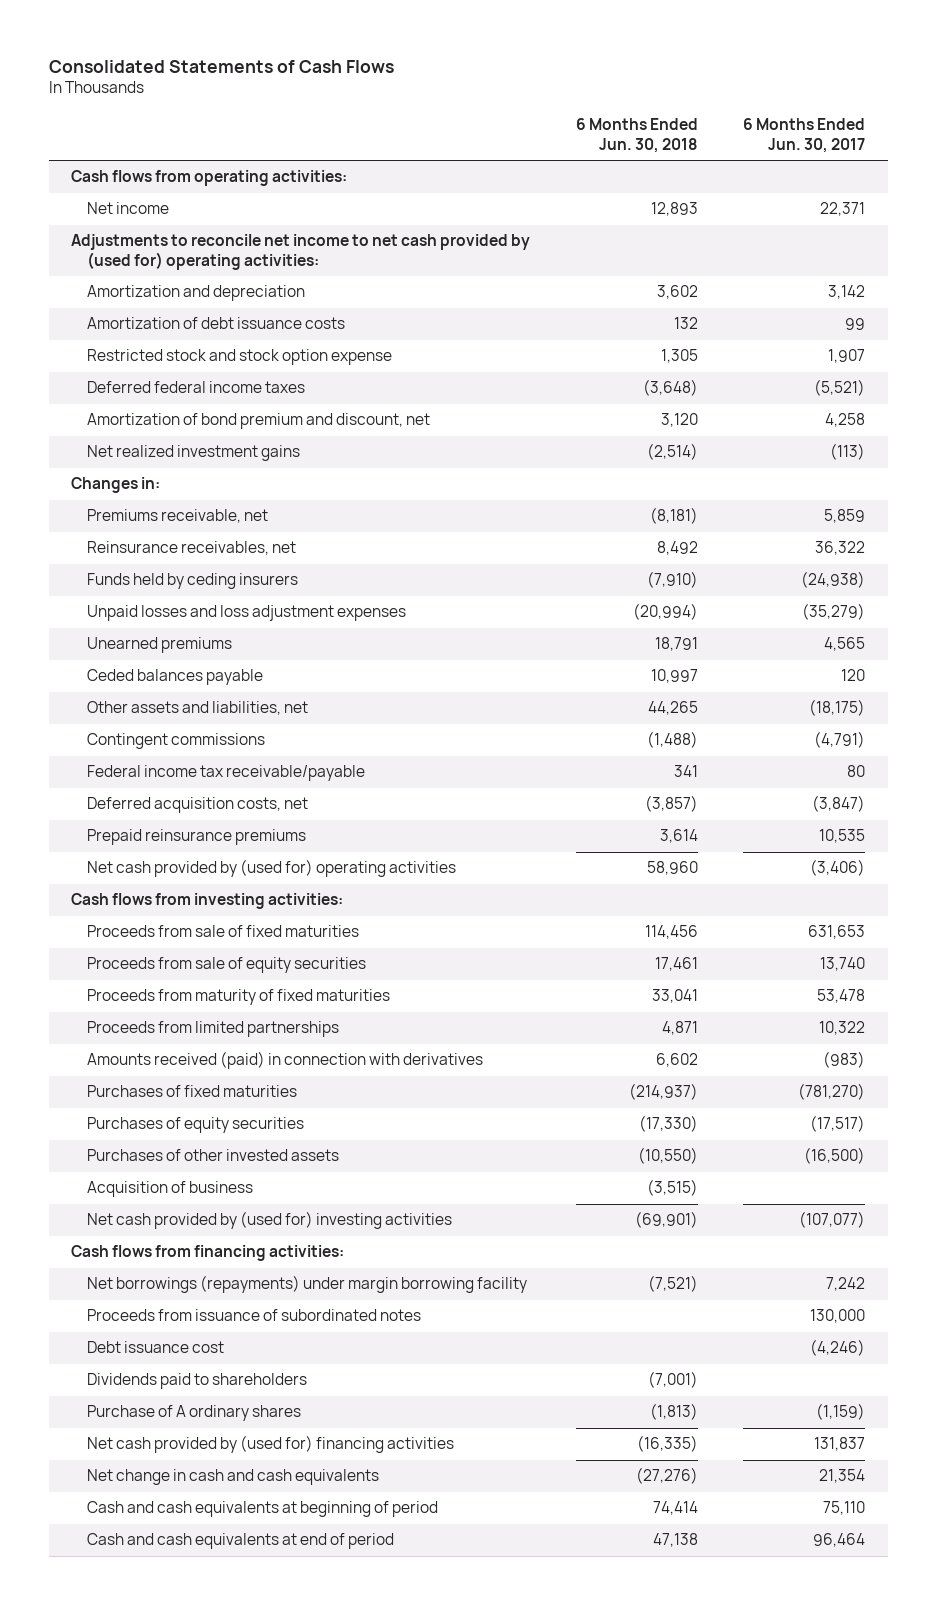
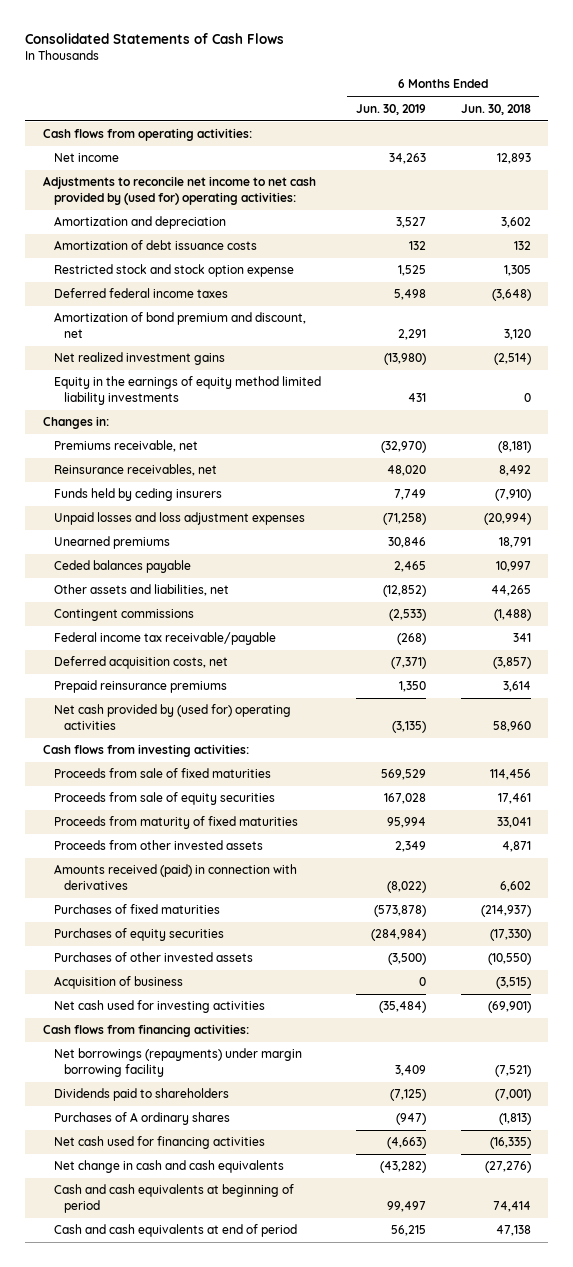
[743,118,866,153] 6 Months Ended Jun. 30, 2017 -> none
none -> [355,103,426,115] Jun. 30, 2019
none -> [53,376,321,405] Equity in the earnings of equity method limited liability investments
[87,1021,340,1038] Proceeds from limited partnerships -> [53,840,263,851] Proceeds from other invested assets
[87,1211,453,1230] Net cash provided by (used for) investing activities -> [53,1000,265,1014] Net cash used for investing activities
[87,1309,422,1322] Proceeds from issuance of subordinated notes -> none
[87,1341,225,1354] Debt issuance cost -> none
[87,1405,302,1422] Purchase of A ordinary shares -> [53,1112,230,1126] Purchases of A ordinary shares
[87,1435,455,1454] Net cash provided by (used for) financing activities -> [53,1136,265,1150] Net cash used for financing activities

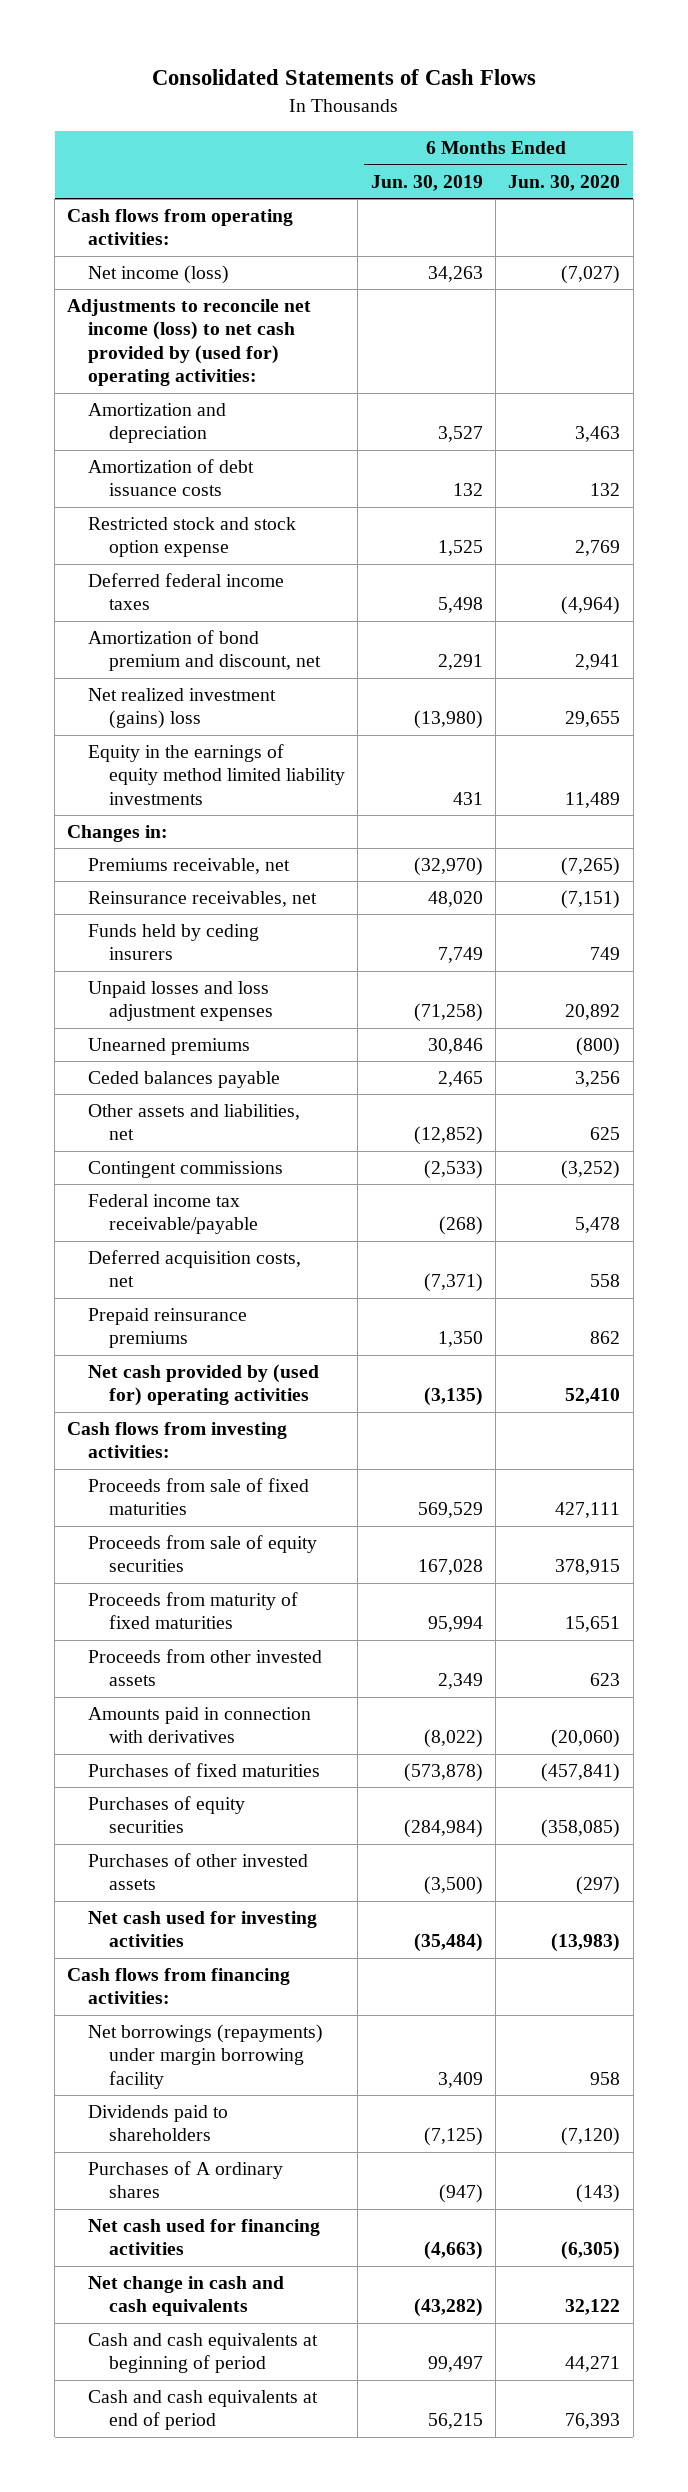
[460,103,531,115] Jun. 30, 2018 -> none
none -> [508,174,621,191] Jun. 30, 2020
[53,153,119,163] Net income -> [88,265,230,285] Net income (loss)
[42,176,316,205] Adjustments to reconcile net income to net cash provided by (used for) operating activities: -> [67,299,312,387] Adjustments to reconcile net income (loss) to net cash provided by (used for) operating activities:
[53,352,225,366] Net realized investment gains -> [88,688,277,730] Net realized investment (gains) loss
[53,864,297,890] Amounts received (paid) in connection with derivatives -> [88,1707,312,1744] Amounts paid in connection with derivatives
[53,976,183,990] Acquisition of business -> none

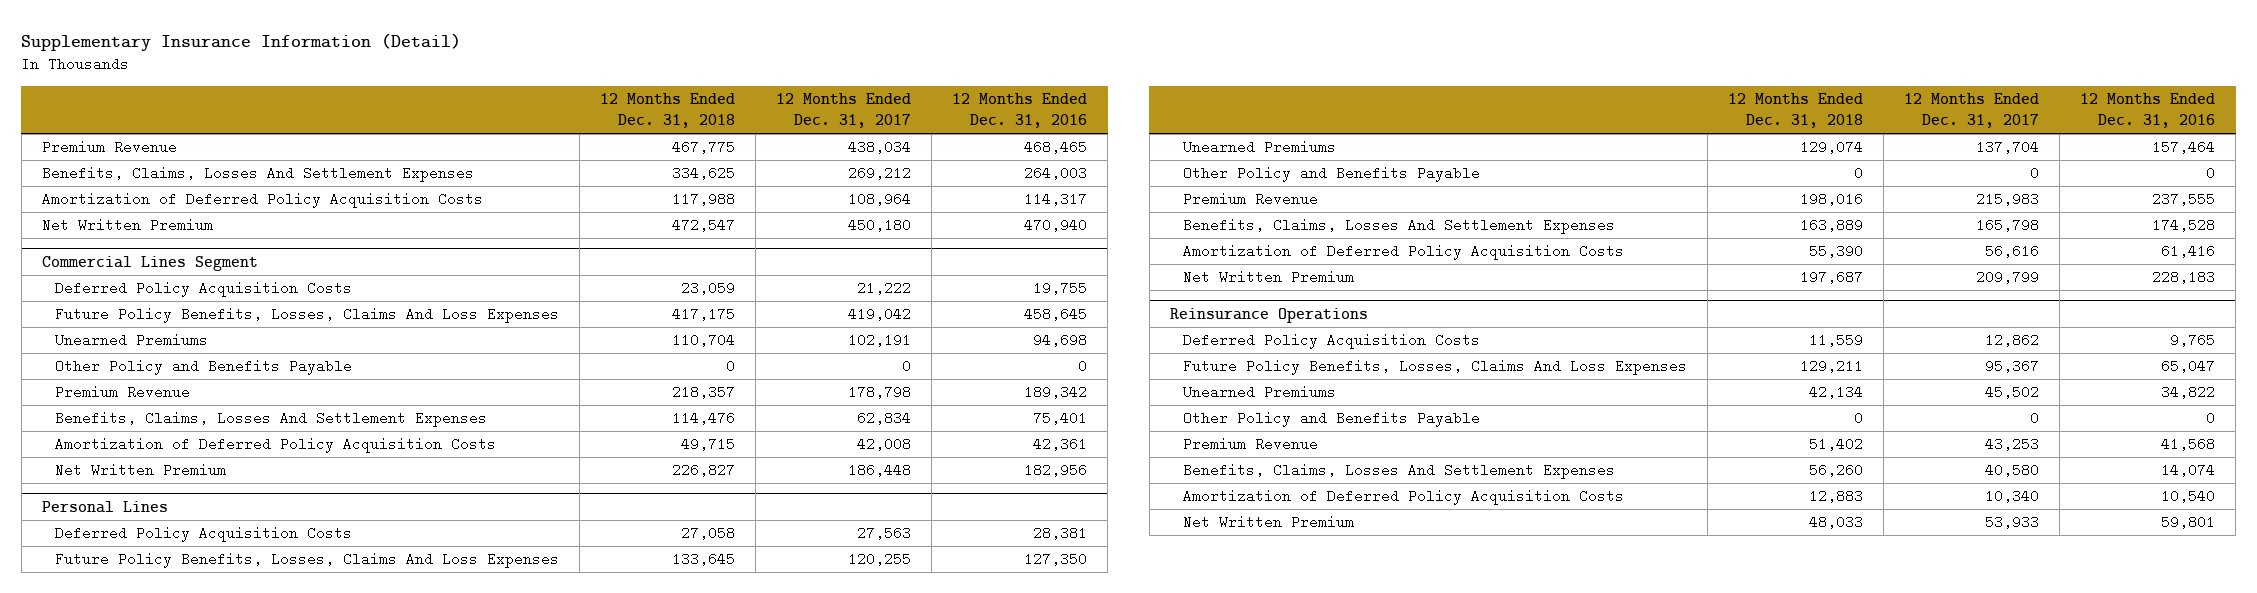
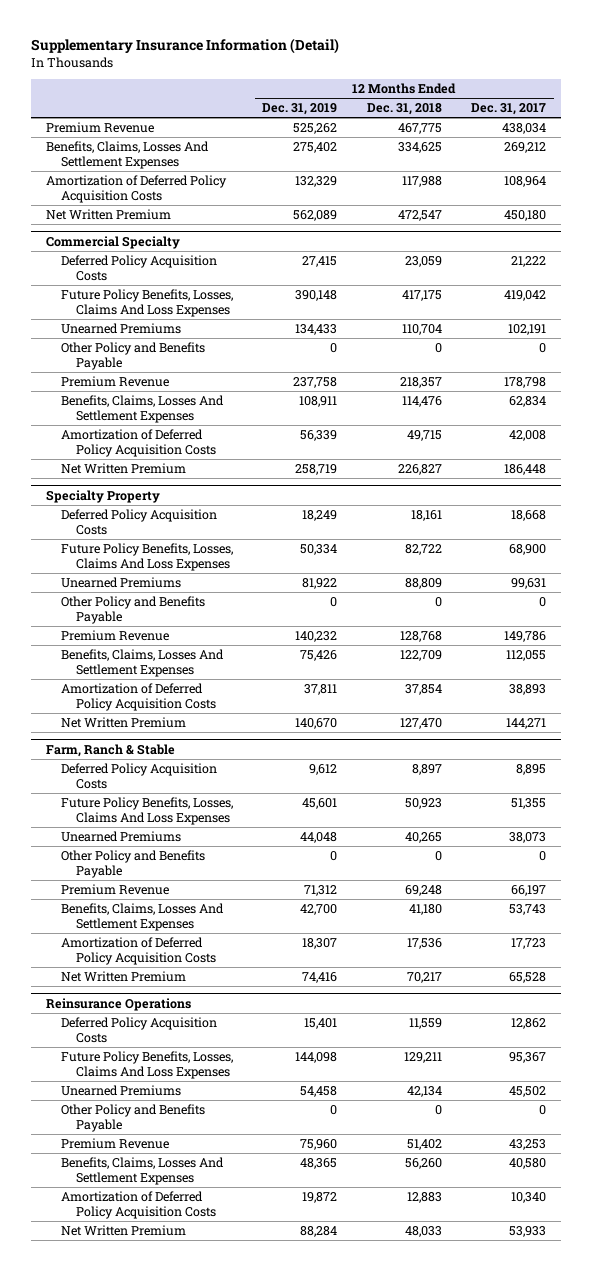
[952,93,1088,129] 12 Months Ended Dec. 31, 2016 -> none
none -> [262,103,338,116] Dec. 31, 2019
[41,255,258,271] Commercial Lines Segment -> none
none -> [45,235,180,249] Commercial Specialty
[41,500,168,513] Personal Lines -> none
none -> [45,489,160,503] Specialty Property
[680,526,735,541] 27,058 -> [410,509,442,521] 18,161
[856,526,911,541] 27,563 -> [511,509,547,521] 18,668
[671,552,735,567] 133,645 -> [404,543,442,555] 82,722
[847,552,911,567] 120,255 -> [509,543,547,555] 68,900
[1799,140,1863,155] 129,074 -> [404,577,442,589] 88,809
[1975,140,2039,155] 137,704 -> [511,577,547,589] 99,631
[1799,192,1863,207] 198,016 -> [399,630,442,642] 128,768
[1975,192,2039,207] 215,983 -> [504,630,547,642] 149,786
[1799,218,1863,233] 163,889 -> [399,649,442,661] 122,709
[1975,218,2039,233] 165,798 -> [506,649,547,661] 112,055
[1808,244,1863,259] 55,390 -> [404,683,442,695] 37,854
[1984,244,2039,259] 56,616 -> [509,683,547,695] 38,893
[1799,270,1863,285] 197,687 -> [399,717,442,729] 127,470
[1975,270,2039,285] 209,799 -> [506,717,547,729] 144,271
none -> [45,743,175,757] Farm, Ranch & Stable
none -> [60,762,217,790] Deferred Policy Acquisition Costs
none -> [60,796,233,826] Future Policy Benefits, Losses, Claims And Loss Expenses
none -> [60,830,181,842] Unearned Premiums
none -> [60,849,205,879] Other Policy and Benefits Payable
none -> [60,883,169,895] Premium Revenue
none -> [60,902,224,932] Benefits, Claims, Losses And Settlement Expenses
none -> [60,936,217,966] Amortization of Deferred Policy Acquisition Costs
none -> [60,970,186,982] Net Written Premium

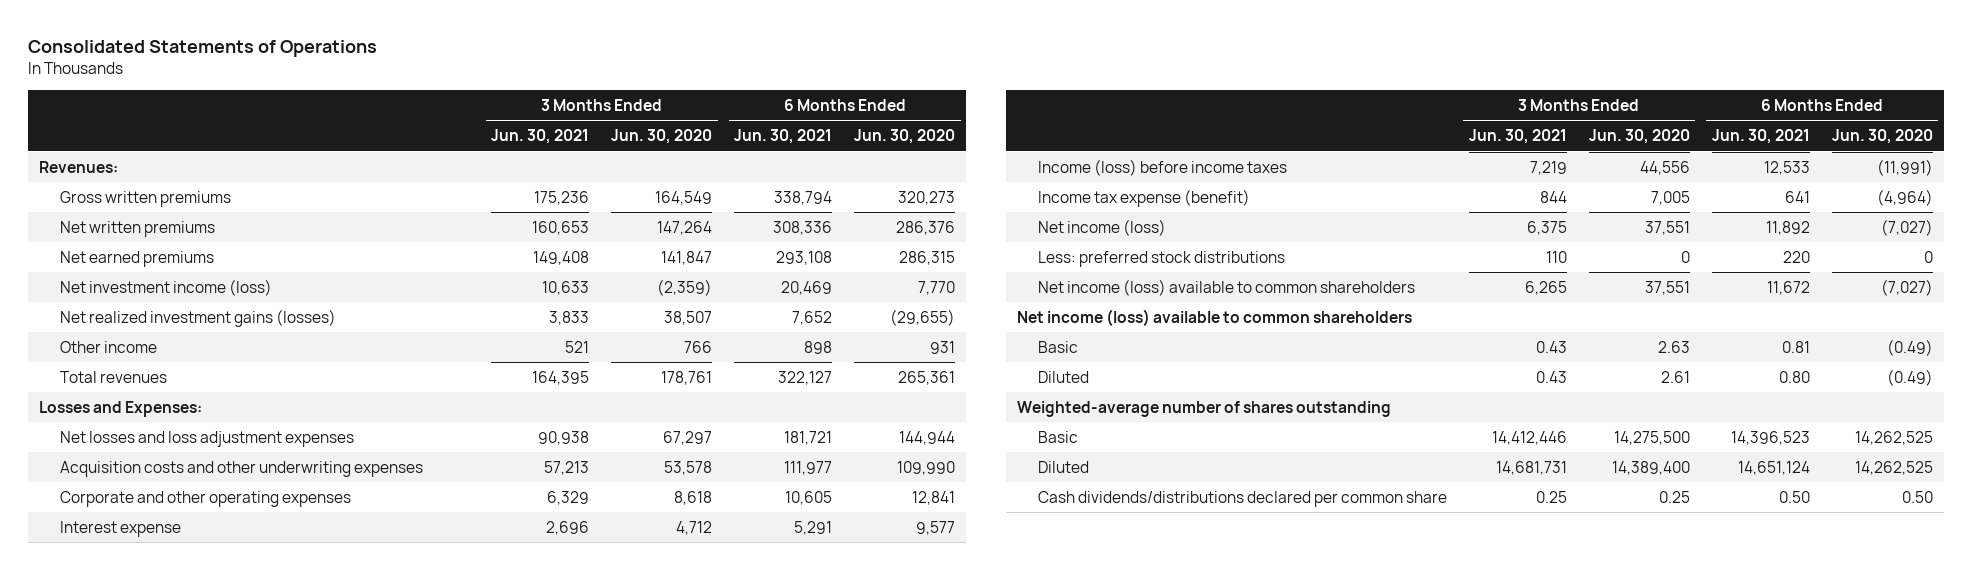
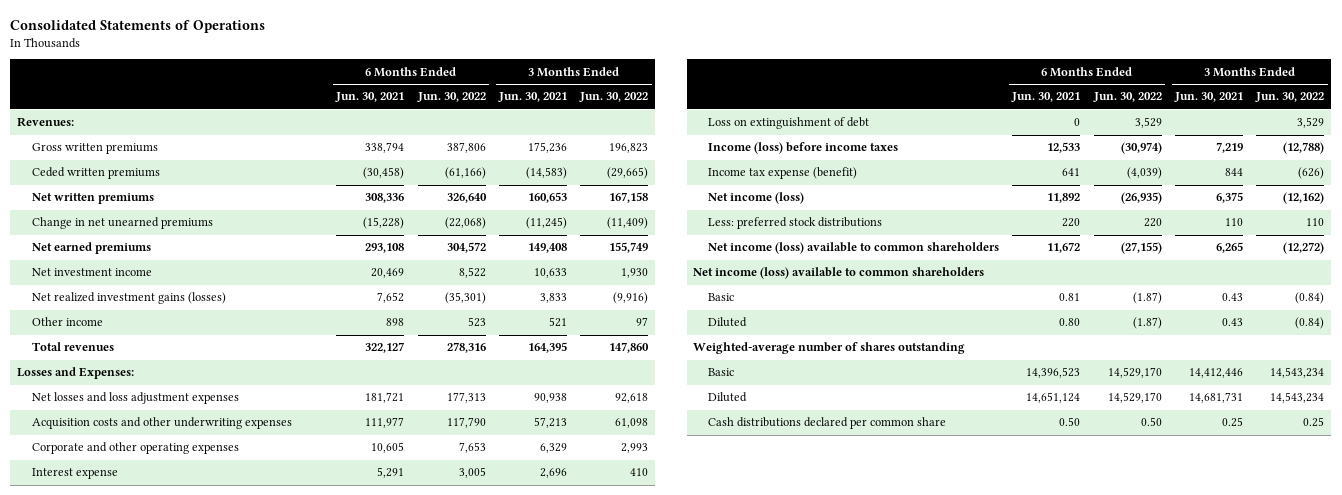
[611,129,713,145] Jun. 30, 2020 -> none
[854,129,956,145] Jun. 30, 2020 -> none
none -> [416,92,486,103] Jun. 30, 2022
none -> [579,92,649,103] Jun. 30, 2022
none -> [31,167,160,180] Ceded written premiums
none -> [31,217,213,230] Change in net unearned premiums
[60,278,273,296] Net investment income (loss) -> [31,268,152,277] Net investment income
none -> [708,117,870,130] Loss on extinguishment of debt
[1037,490,1447,507] Cash dividends/distributions declared per common share -> [708,417,947,430] Cash distributions declared per common share

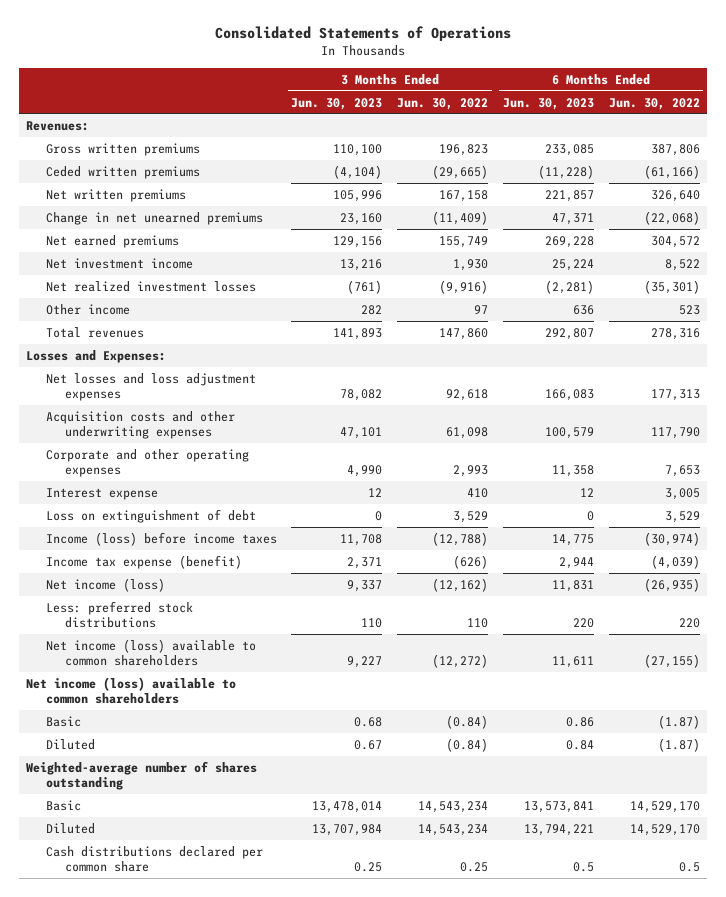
[335,92,405,103] Jun. 30, 2021 -> none
[498,92,568,103] Jun. 30, 2021 -> none
none -> [291,97,383,110] Jun. 30, 2023
none -> [502,97,594,110] Jun. 30, 2023
[31,292,226,305] Net realized investment gains (losses) -> [45,280,256,292] Net realized investment losses
[1140,417,1162,427] 0.50 -> [678,862,700,873] 0.5

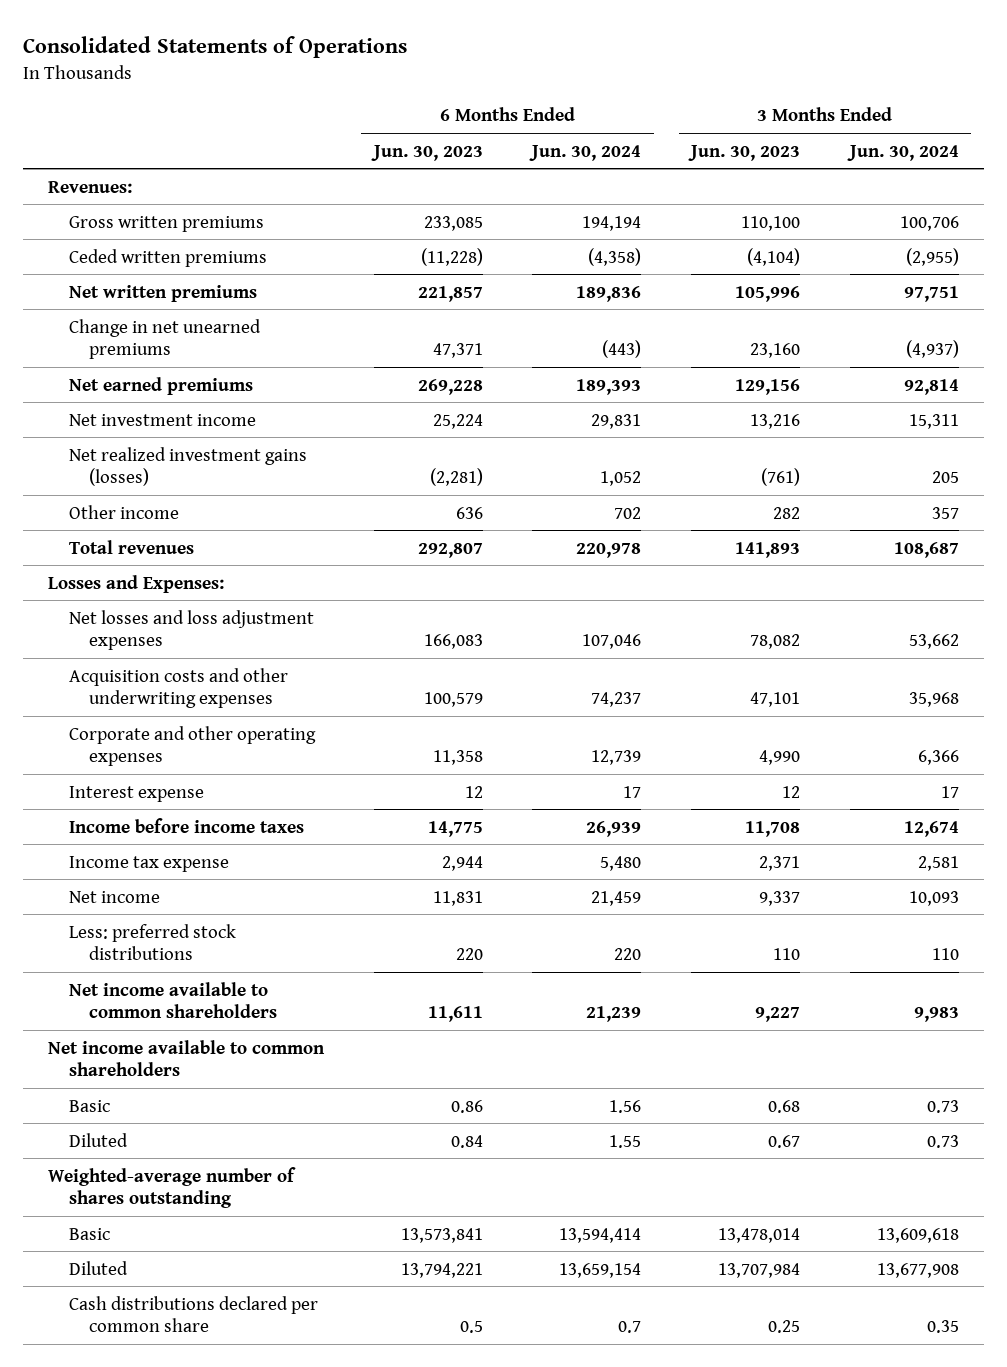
[397,97,489,110] Jun. 30, 2022 -> none
[608,97,700,110] Jun. 30, 2022 -> none
none -> [529,144,642,161] Jun. 30, 2024
none -> [847,144,960,161] Jun. 30, 2024
[45,280,256,292] Net realized investment losses -> [68,446,307,487] Net realized investment gains (losses)
[45,508,256,523] Loss on extinguishment of debt -> none
[45,531,277,546] Income (loss) before income taxes -> [68,817,304,833] Income before income taxes
[45,554,242,569] Income tax expense (benefit) -> [68,855,229,872] Income tax expense
[45,577,165,592] Net income (loss) -> [68,890,160,903] Net income
[45,638,256,667] Net income (loss) available to common shareholders -> [68,981,278,1019] Net income available to common shareholders
[25,676,236,705] Net income (loss) available to common shareholders -> [47,1039,325,1077] Net income available to common shareholders

